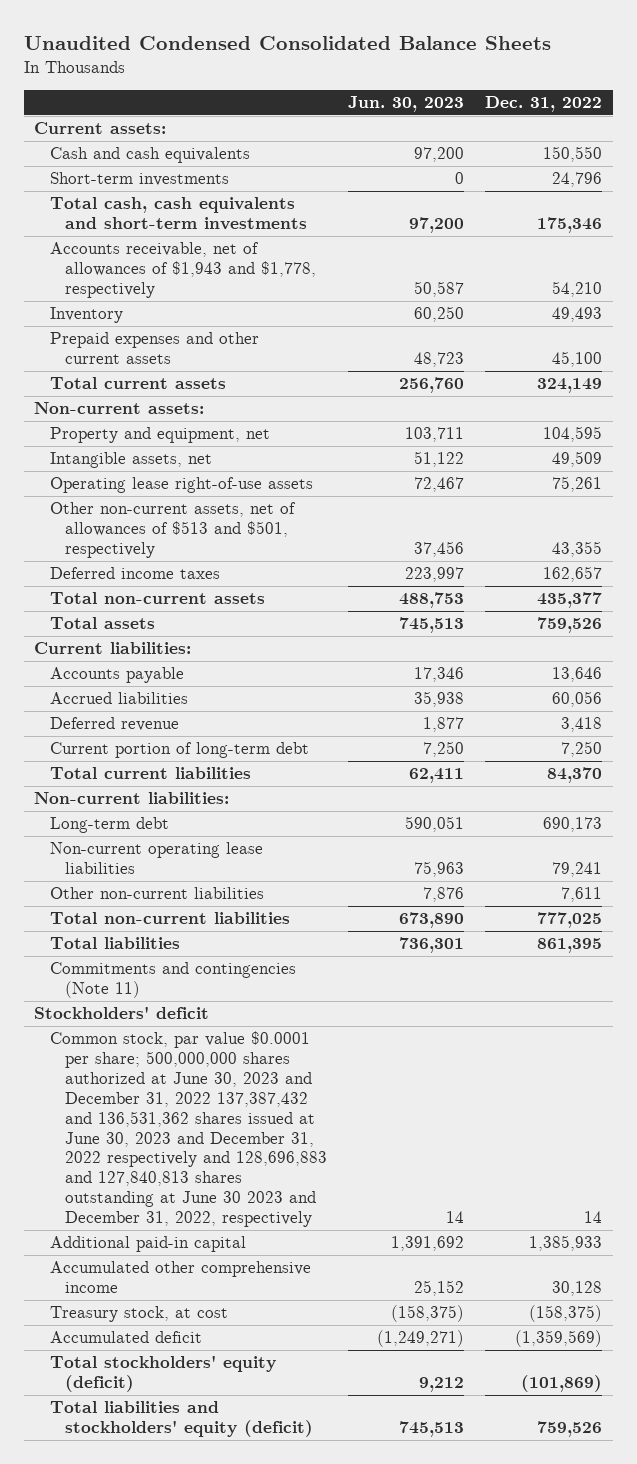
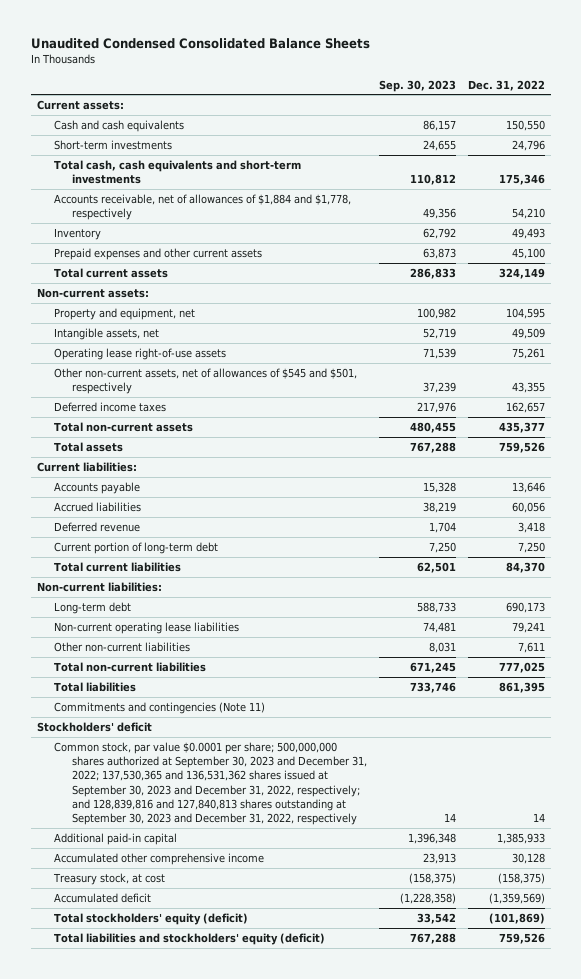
[348,96,465,113] Jun. 30, 2023 -> none
none -> [378,79,456,92] Sep. 30, 2023
[49,242,317,298] Accounts receivable, net of allowances of $1,943 and $1,778, respectively -> [54,194,352,221] Accounts receivable, net of allowances of $1,884 and $1,778, respectively
[49,502,296,558] Other non-current assets, net of allowances of $513 and $501, respectively -> [54,368,358,395] Other non-current assets, net of allowances of $545 and $501, respectively
[49,1031,328,1228] Common stock, par value $0.0001 per share; 500,000,000 shares authorized at June 30, 2023 and December 31, 2022 137,387,432 and 136,531,362 shares issued at June 30, 2023 and December 31, 2022 respectively and 128,696,883 and 127,840,813 shares outstanding at June 30 2023 and December 31, 2022, respectively -> [54,742,367,826] Common stock, par value $0.0001 per share; 500,000,000 shares authorized at September 30, 2023 and December 31, 2022; 137,530,365 and 136,531,362 shares issued at September 30, 2023 and December 31, 2022, respectively; and 128,839,816 and 127,840,813 shares outstanding at September 30, 2023 and December 31, 2022, respectively

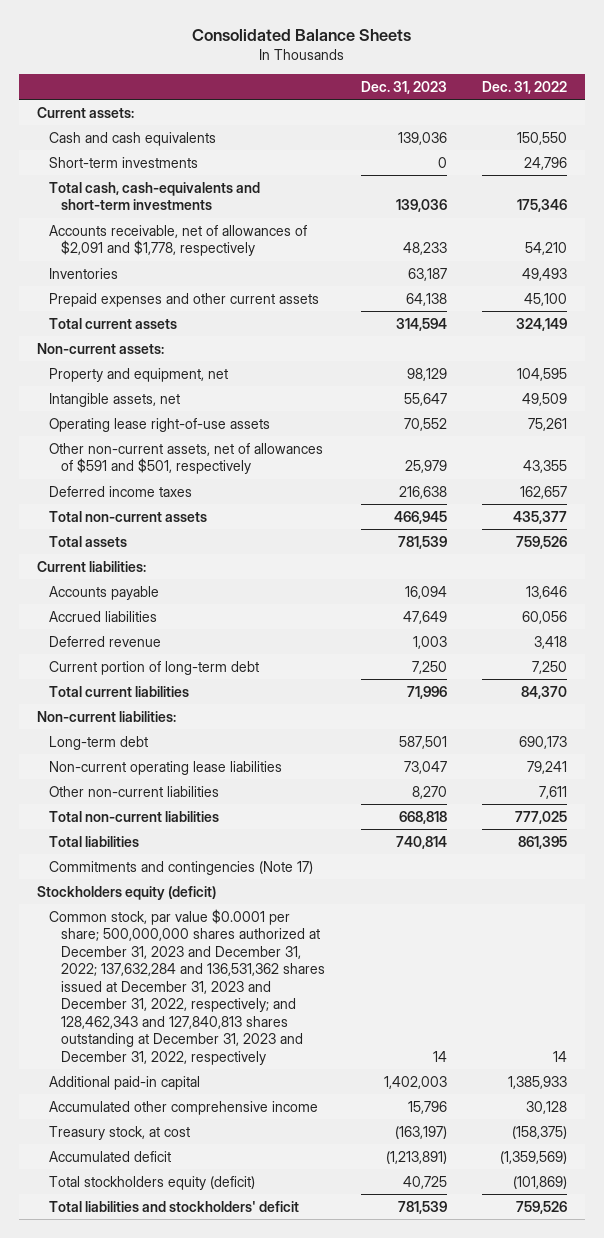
[30,38,370,50] Unaudited Condensed Consolidated Balance Sheets -> [192,28,412,41] Consolidated Balance Sheets
[378,79,456,92] Sep. 30, 2023 -> none
none -> [360,80,447,94] Dec. 31, 2023
[54,160,302,185] Total cash, cash equivalents and short-term investments -> [48,181,260,211] Total cash, cash-equivalents and short-term investments
[54,194,352,221] Accounts receivable, net of allowances of $1,884 and $1,778, respectively -> [48,224,307,257] Accounts receivable, net of allowances of $2,091 and $1,778, respectively
[54,228,102,241] Inventory -> [48,267,118,279] Inventories
[54,368,358,395] Other non-current assets, net of allowances of $545 and $501, respectively -> [48,442,323,475] Other non-current assets, net of allowances of $591 and $501, respectively
[54,702,266,715] Commitments and contingencies (Note 11) -> [48,860,313,875] Commitments and contingencies (Note 17)
[36,722,152,733] Stockholders' deficit -> [36,885,216,900] Stockholders equity (deficit)
[54,742,367,826] Common stock, par value $0.0001 per share; 500,000,000 shares authorized at September 30, 2023 and December 31, 2022; 137,530,365 and 136,531,362 shares issued at September 30, 2023 and December 31, 2022, respectively; and 128,839,816 and 127,840,813 shares outstanding at September 30, 2023 and December 31, 2022, respectively -> [48,908,325,1065] Common stock, par value $0.0001 per share; 500,000,000 shares authorized at December 31, 2023 and December 31, 2022; 137,632,284 and 136,531,362 shares issued at December 31, 2023 and December 31, 2022, respectively; and 128,462,343 and 127,840,813 shares outstanding at December 31, 2023 and December 31, 2022, respectively
[54,913,249,926] Total stockholders' equity (deficit) -> [48,1175,255,1190] Total stockholders equity (deficit)
[54,933,326,946] Total liabilities and stockholders' equity (deficit) -> [48,1200,299,1212] Total liabilities and stockholders' deficit

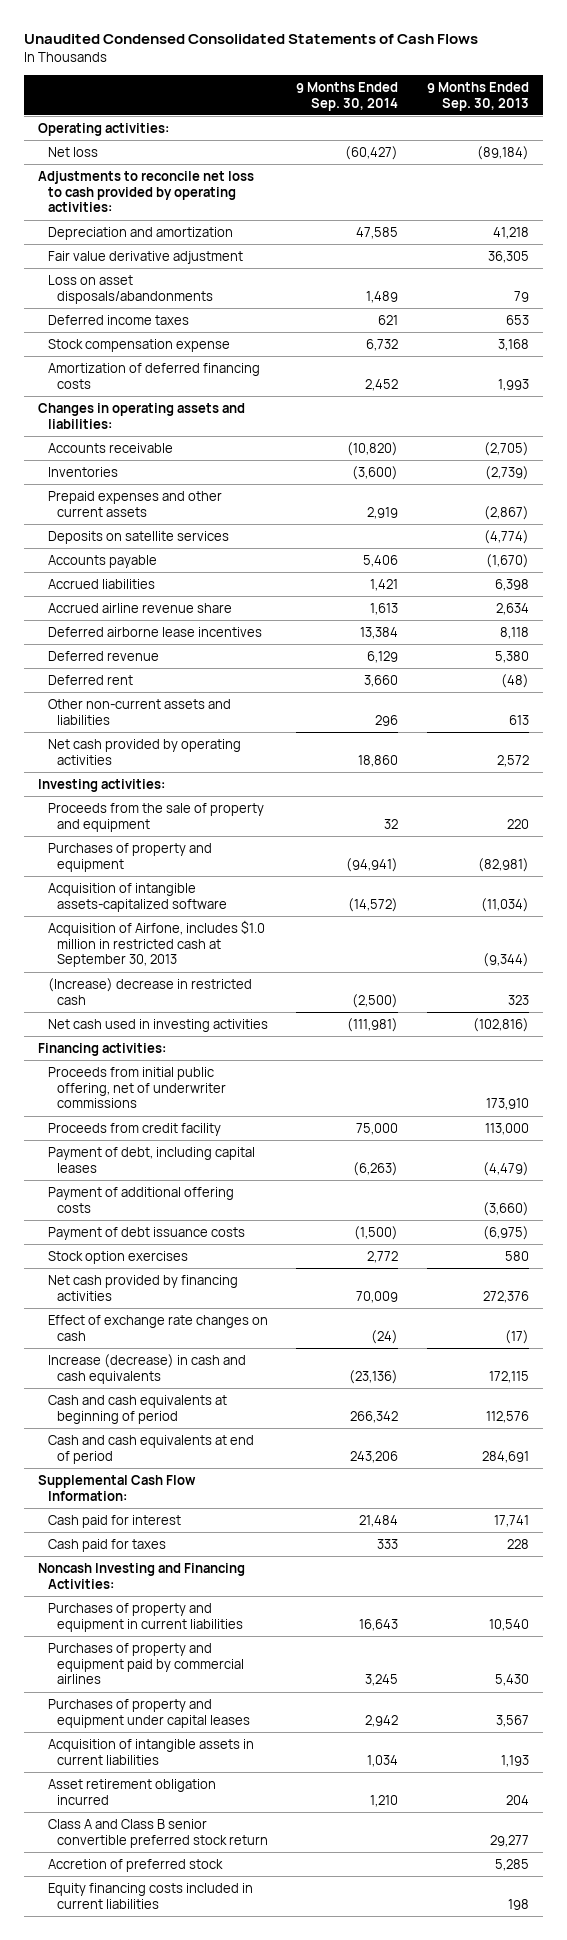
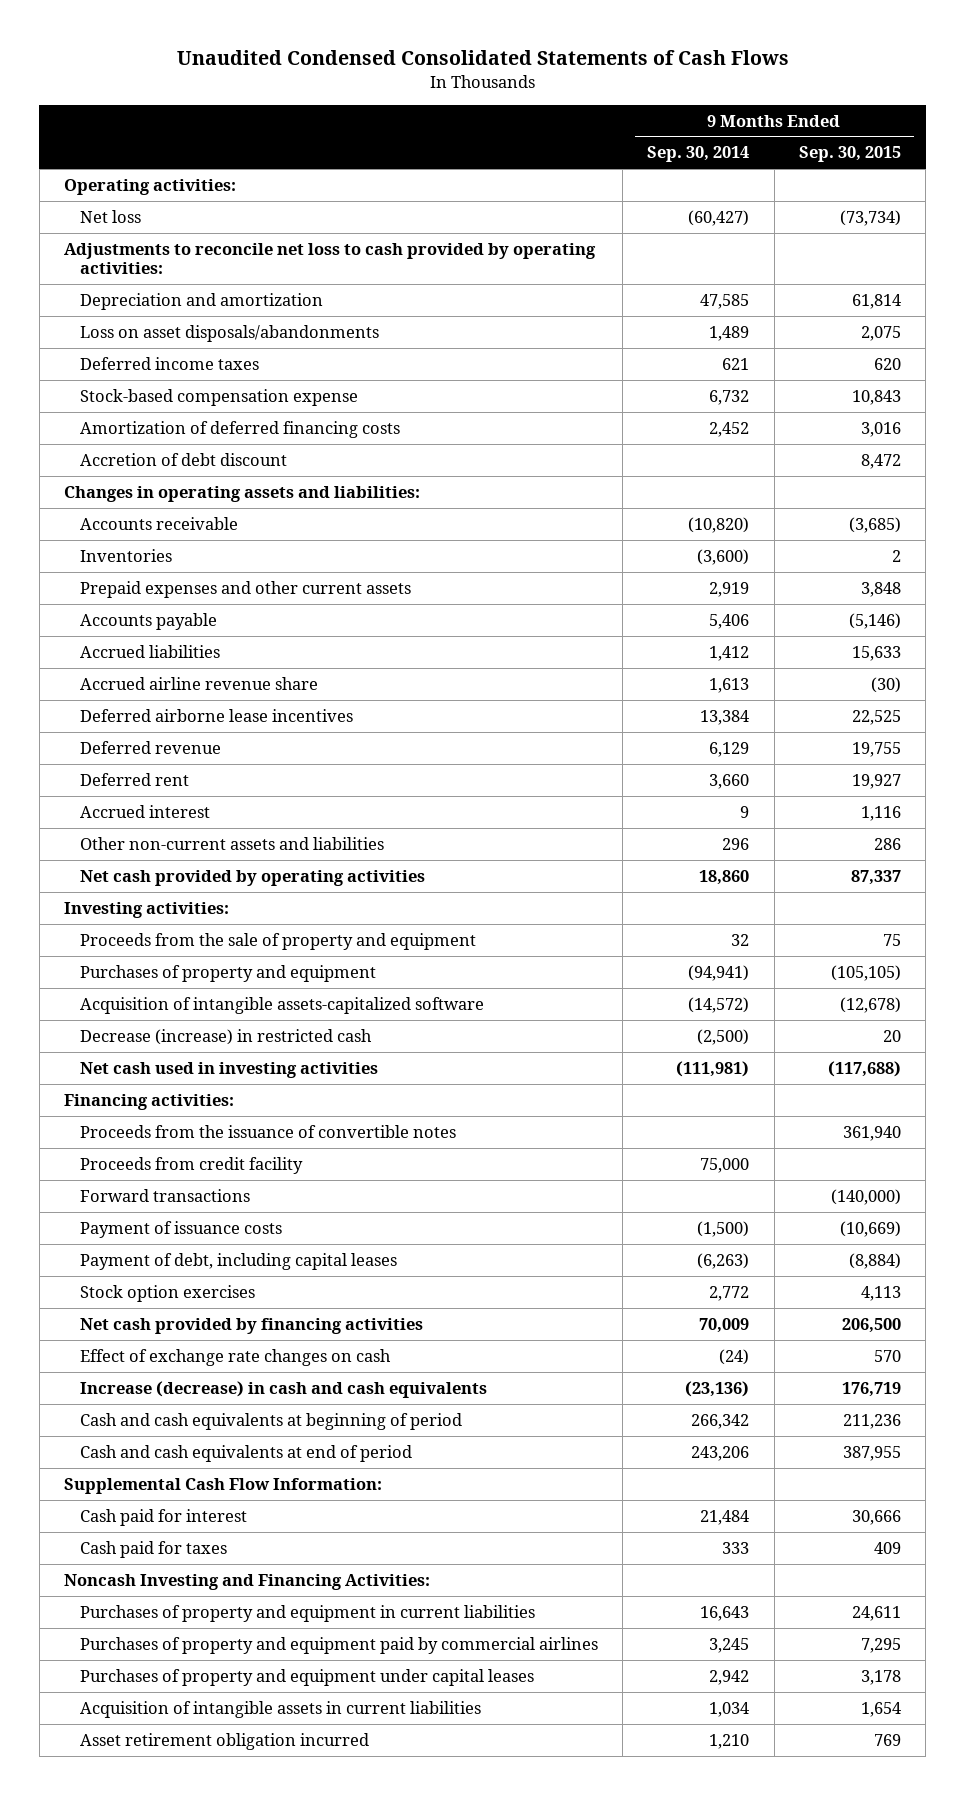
[426,81,529,111] 9 Months Ended Sep. 30, 2013 -> none
none -> [799,146,902,163] Sep. 30, 2015
[47,250,243,264] Fair value derivative adjustment -> none
[47,338,230,352] Stock compensation expense -> [79,388,358,406] Stock-based compensation expense
none -> [79,452,287,466] Accretion of debt discount
[47,530,229,544] Deposits on satellite services -> none
[370,578,399,591] 1,421 -> [709,645,750,661] 1,412
none -> [79,804,210,818] Accrued interest
[47,919,265,968] Acquisition of Airfone, includes $1.0 million in restricted cash at September 30, 2013 -> none
[47,977,252,1005] (Increase) decrease in restricted cash -> [79,1028,372,1045] Decrease (increase) in restricted cash
[47,1066,226,1109] Proceeds from initial public offering, net of underwriter commissions -> none
none -> [79,1124,456,1138] Proceeds from the issuance of convertible notes
none -> [79,1188,250,1202] Forward transactions
none -> [79,1220,282,1238] Payment of issuance costs
[47,1186,234,1213] Payment of additional offering costs -> none
[47,1226,245,1240] Payment of debt issuance costs -> none
[47,1818,268,1848] Class A and Class B senior convertible preferred stock return -> none
[47,1858,223,1872] Accretion of preferred stock -> none
[47,1882,253,1909] Equity financing costs included in current liabilities -> none

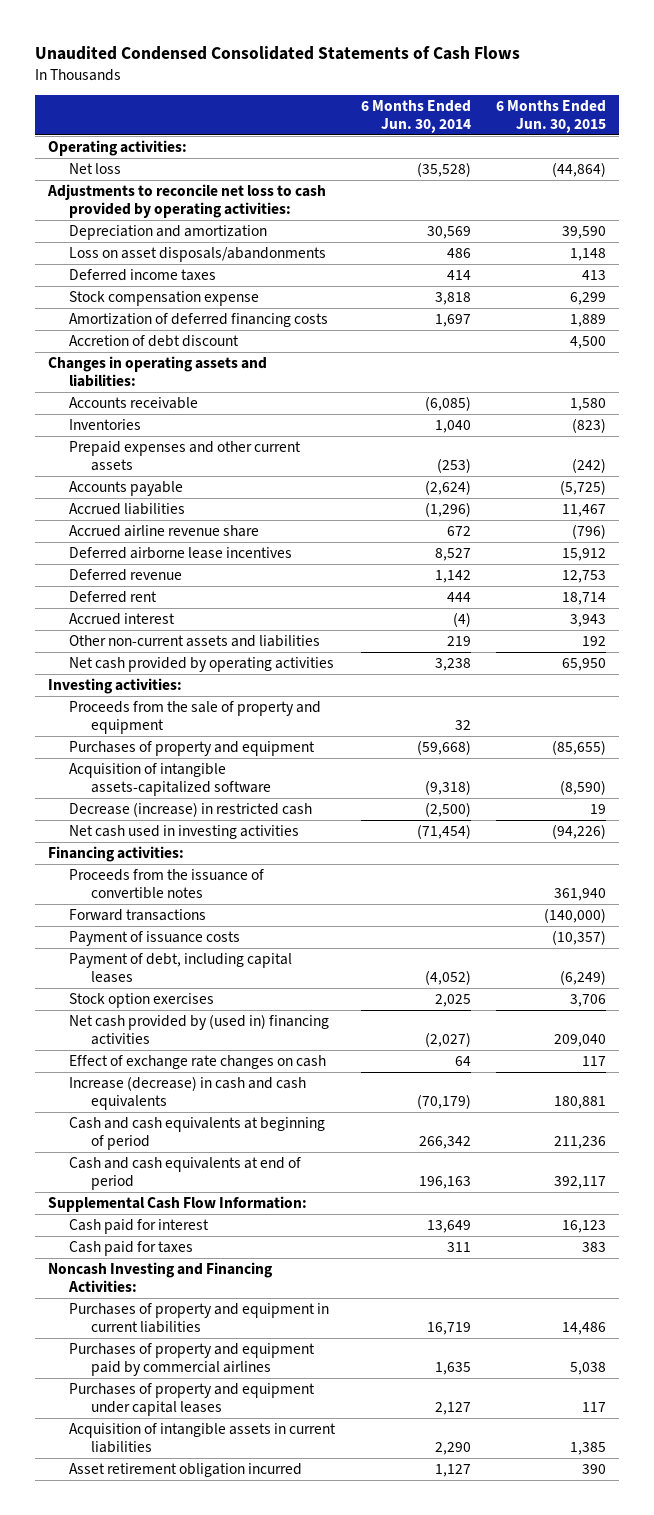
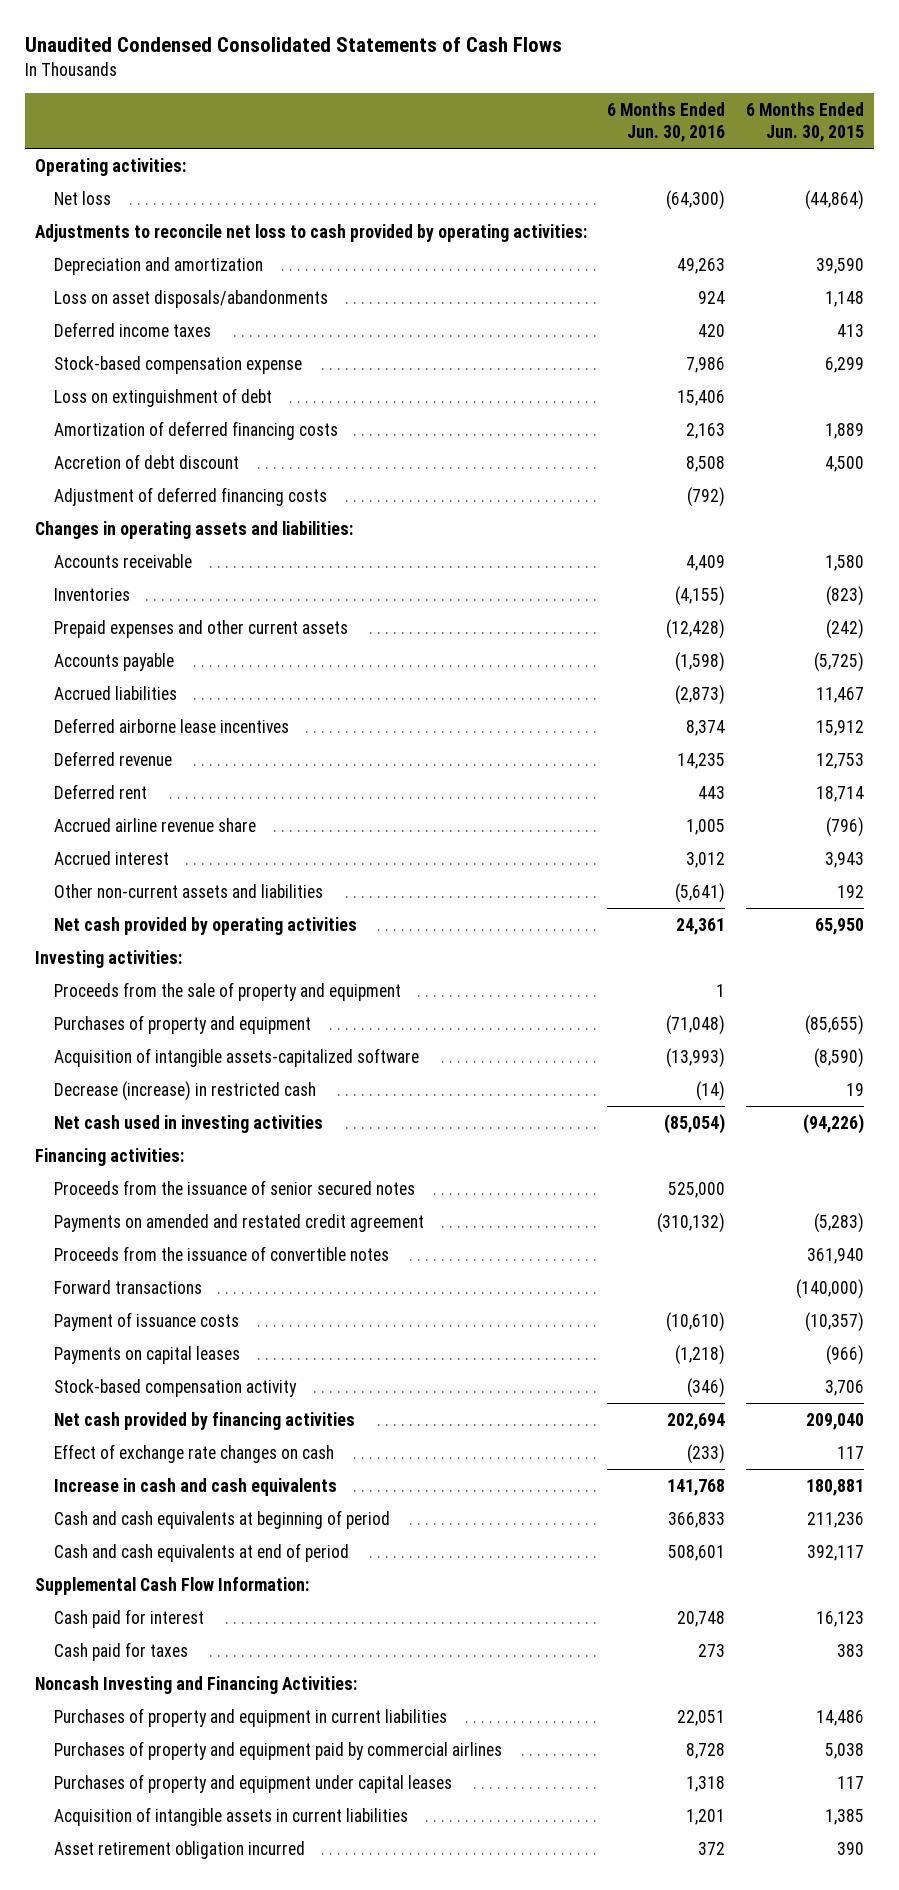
[360,99,471,133] 6 Months Ended Jun. 30, 2014 -> none
none -> [607,102,726,142] 6 Months Ended Jun. 30, 2016
[69,290,260,306] Stock compensation expense -> [54,355,303,374] Stock-based compensation expense
none -> [54,387,273,407] Loss on extinguishment of debt
none -> [54,486,328,506] Adjustment of deferred financing costs
[69,524,260,537] Accrued airline revenue share -> [54,817,257,832] Accrued airline revenue share
none -> [54,1179,416,1195] Proceeds from the issuance of senior secured notes
none -> [54,1213,425,1232] Payments on amended and restated credit agreement
[69,952,293,983] Payment of debt, including capital leases -> none
none -> [54,1345,241,1364] Payments on capital leases
[69,992,215,1008] Stock option exercises -> [54,1378,298,1397] Stock-based compensation activity
[69,1013,330,1045] Net cash provided by (used in) financing activities -> [54,1411,356,1430] Net cash provided by financing activities
[69,1075,307,1110] Increase (decrease) in cash and cash equivalents -> [54,1477,338,1496] Increase in cash and cash equivalents

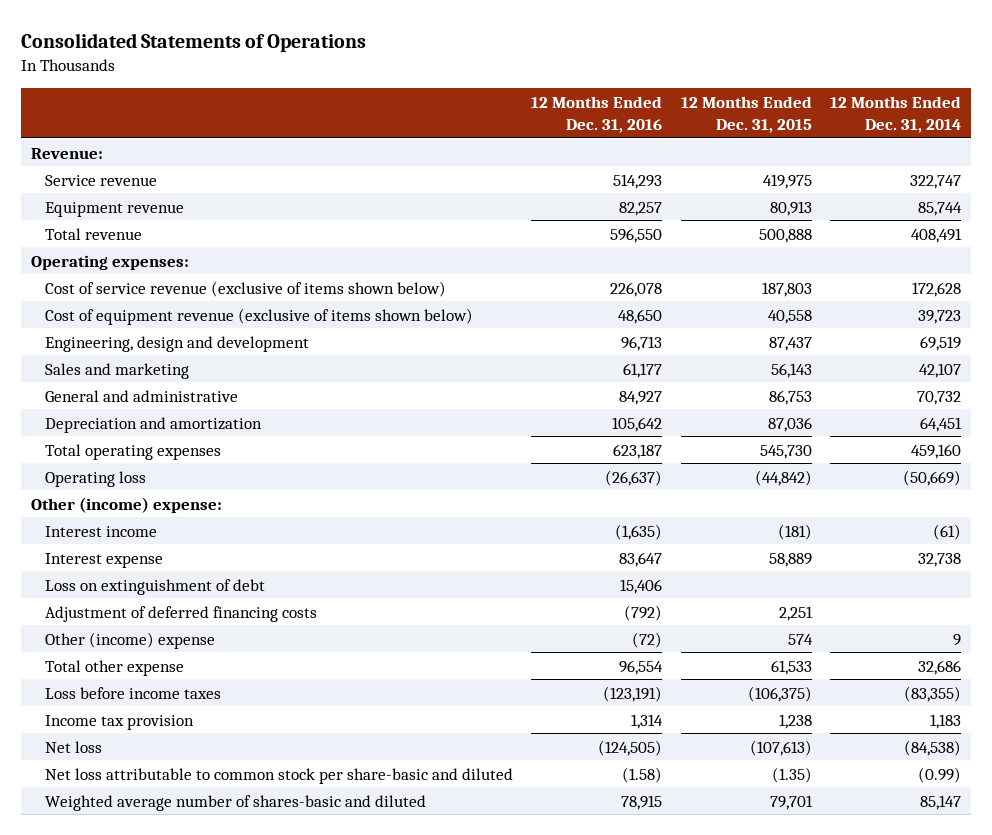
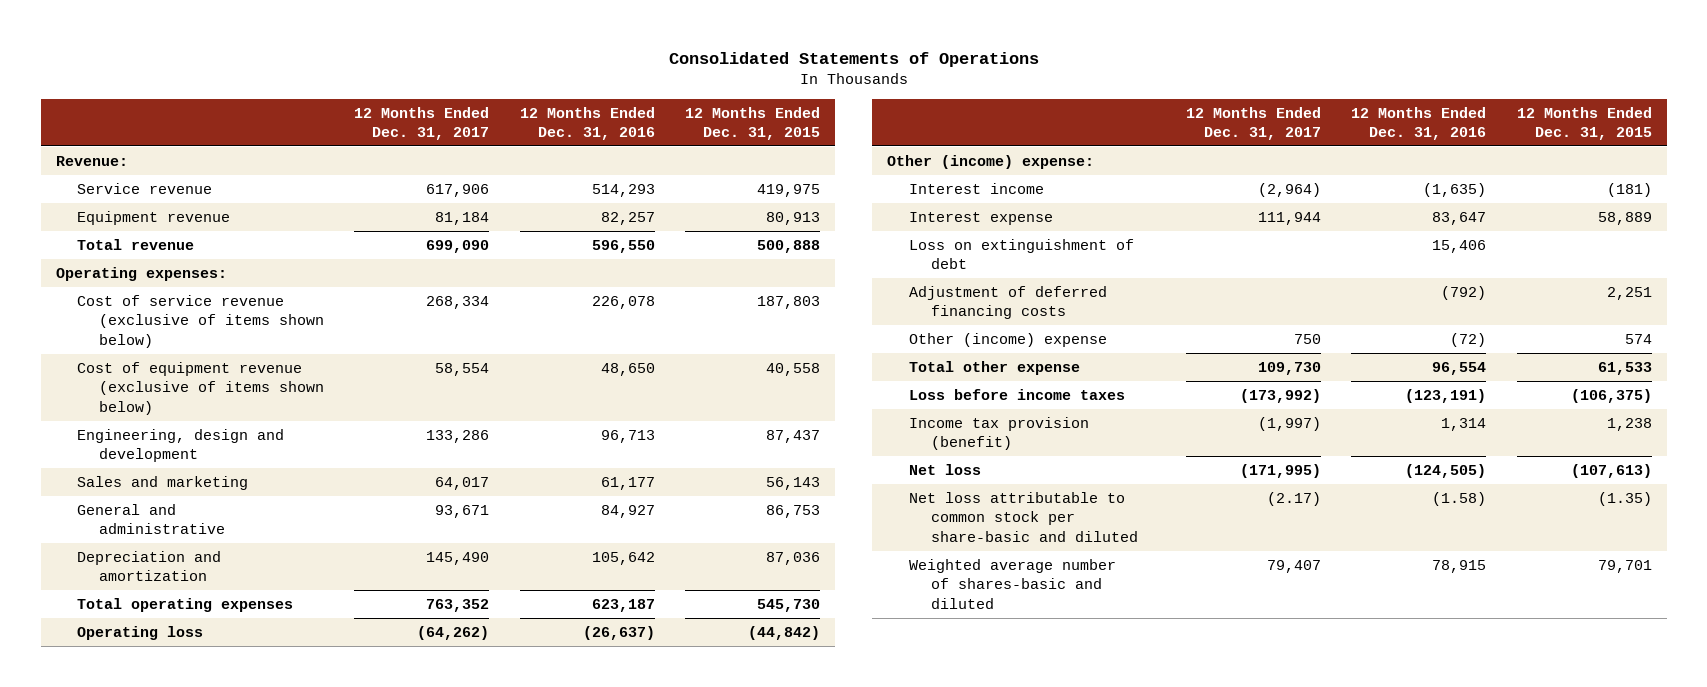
[830,95,962,133] 12 Months Ended Dec. 31, 2014 -> none
none -> [354,106,490,141] 12 Months Ended Dec. 31, 2017
[44,714,194,730] Income tax provision -> [909,416,1090,451] Income tax provision (benefit)

